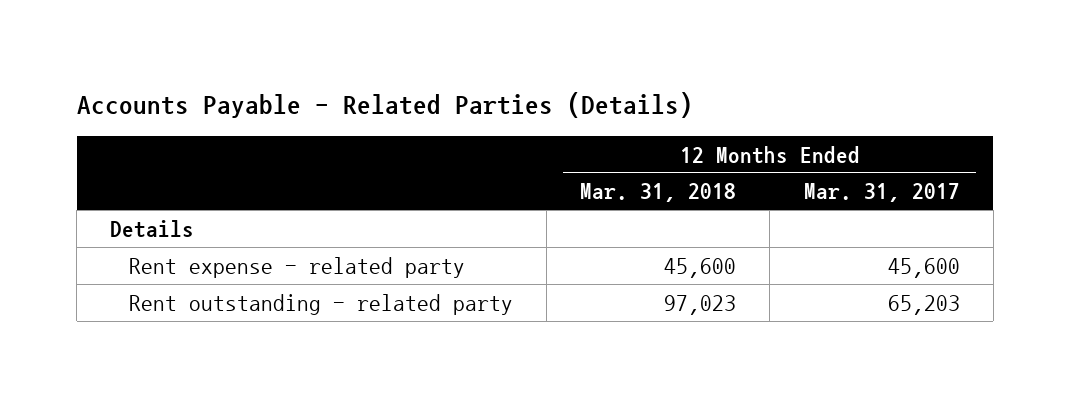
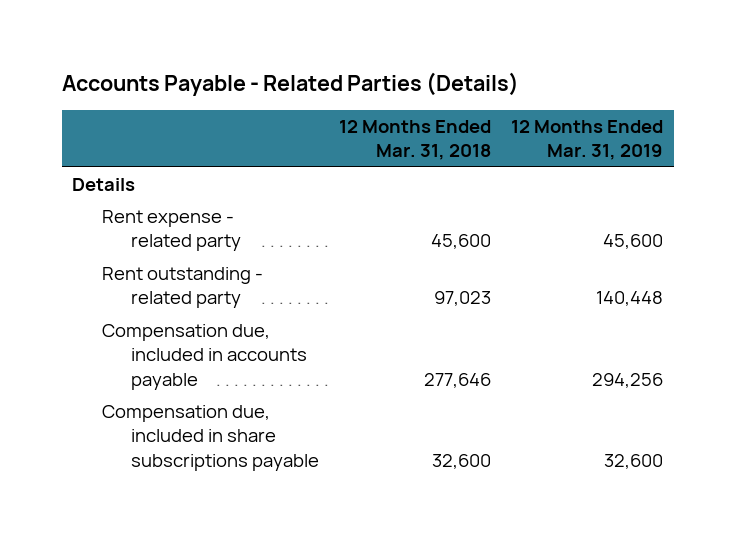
[803,183,960,203] Mar. 31, 2017 -> none
none -> [511,119,664,161] 12 Months Ended Mar. 31, 2019
none -> [101,324,308,390] Compensation due, included in accounts payable
none -> [101,405,320,471] Compensation due, included in share subscriptions payable

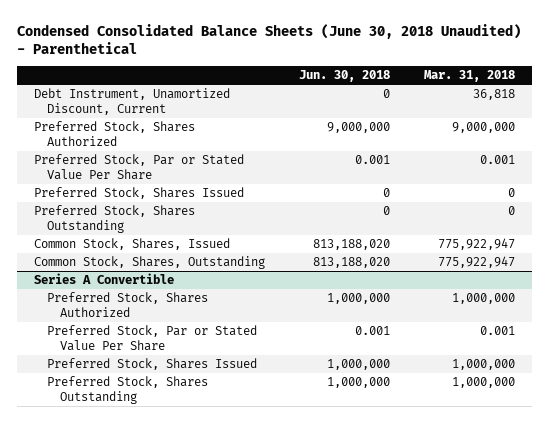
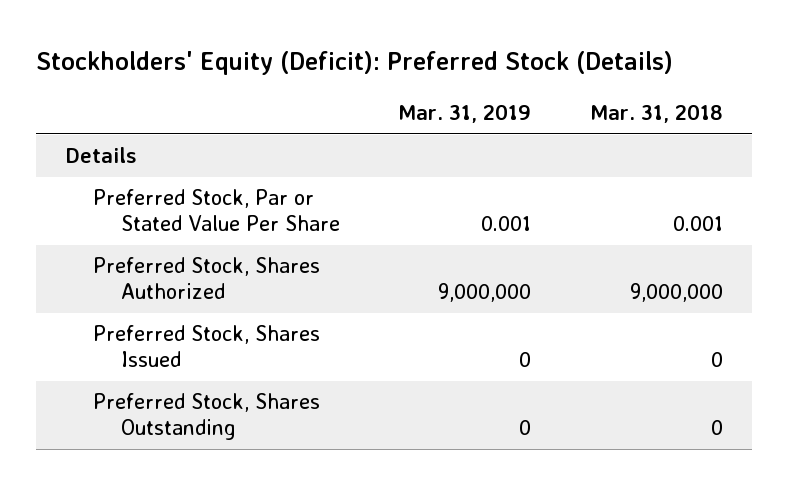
[17,23,522,54] Condensed Consolidated Balance Sheets (June 30, 2018 Unaudited) - Parenthetical -> [36,51,674,76] Stockholders' Equity (Deficit): Preferred Stock (Details)
[299,69,391,82] Jun. 30, 2018 -> none
none -> [398,104,532,124] Mar. 31, 2019
[34,88,231,116] Debt Instrument, Unamortized Discount, Current -> none
none -> [65,147,137,164] Details
[34,121,196,147] Preferred Stock, Shares Authorized -> [93,257,321,300] Preferred Stock, Shares Authorized
[34,238,231,251] Common Stock, Shares, Issued -> none
[34,256,266,270] Common Stock, Shares, Outstanding -> none
[34,273,175,285] Series A Convertible -> none
[47,292,209,318] Preferred Stock, Shares Authorized -> none
[47,325,258,352] Preferred Stock, Par or Stated Value Per Share -> none
[47,358,258,371] Preferred Stock, Shares Issued -> none
[47,376,209,405] Preferred Stock, Shares Outstanding -> none

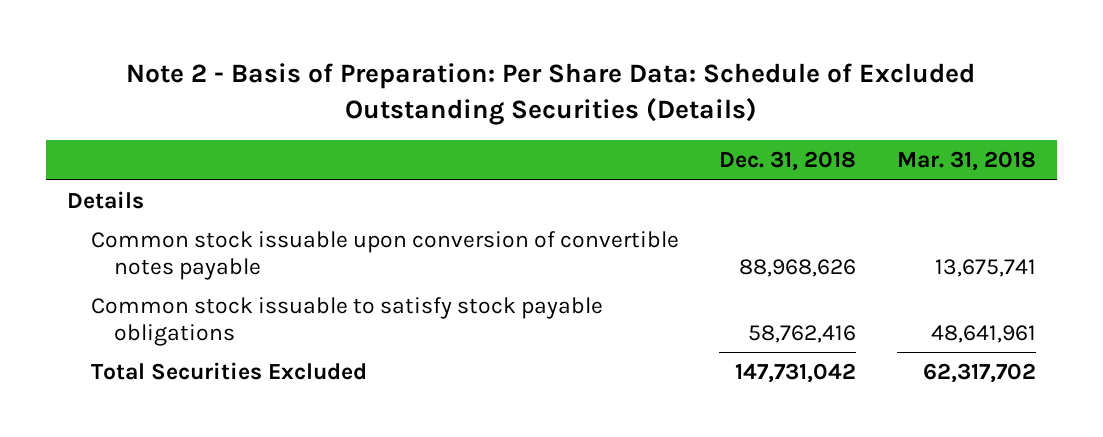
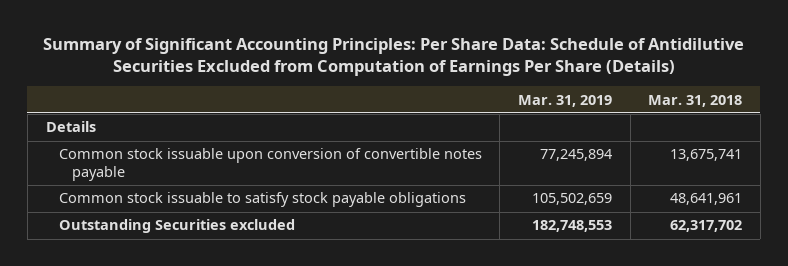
[126,62,976,125] Note 2 - Basis of Preparation: Per Share Data: Schedule of Excluded Outstanding Securities (Details) -> [42,37,744,76] Summary of Significant Accounting Principles: Per Share Data: Schedule of Antidilutive Securities Excluded from Computation of Earnings Per Share (Details)
[719,151,857,172] Dec. 31, 2018 -> none
none -> [518,94,613,107] Mar. 31, 2019
[90,361,367,380] Total Securities Excluded -> [58,219,295,234] Outstanding Securities excluded

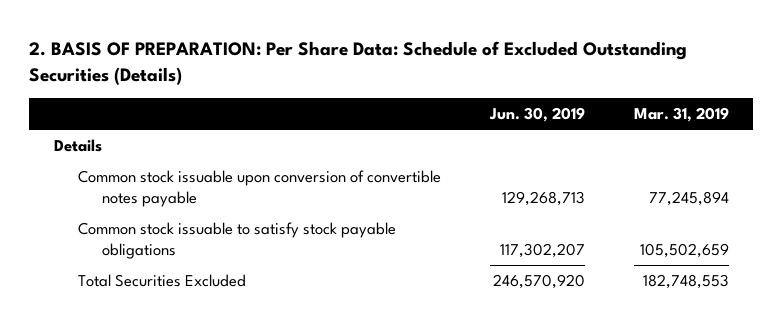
[42,37,744,76] Summary of Significant Accounting Principles: Per Share Data: Schedule of Antidilutive Securities Excluded from Computation of Earnings Per Share (Details) -> [29,41,688,86] 2. BASIS OF PREPARATION: Per Share Data: Schedule of Excluded Outstanding Securities (Details)
[648,94,743,107] Mar. 31, 2018 -> none
none -> [488,106,585,122] Jun. 30, 2019
[58,219,295,234] Outstanding Securities excluded -> [77,274,246,288] Total Securities Excluded

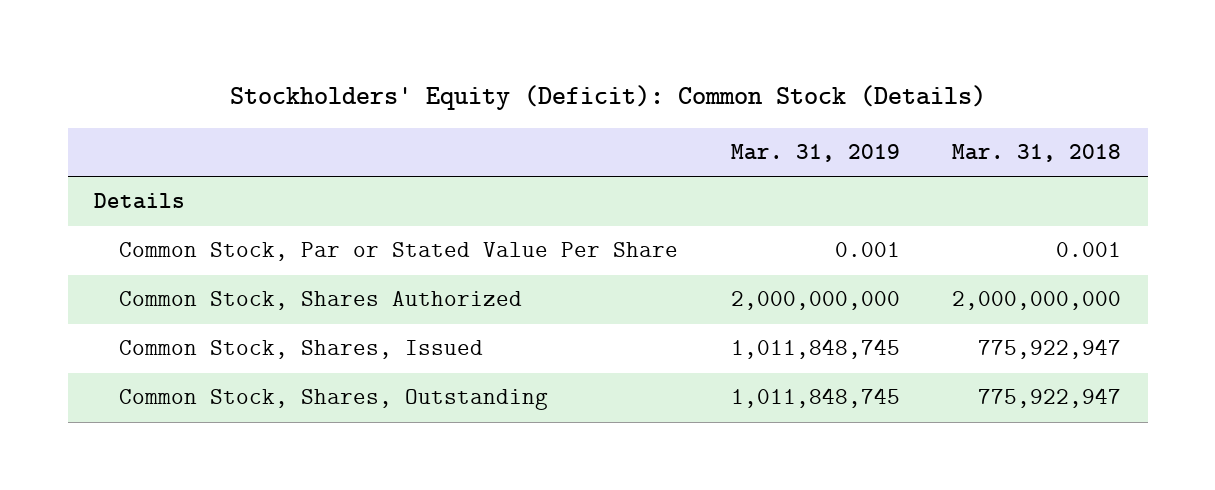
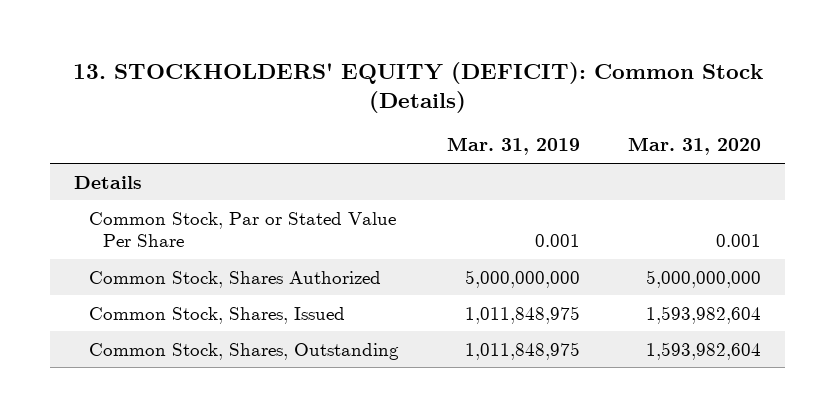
[229,85,986,111] Stockholders' Equity (Deficit): Common Stock (Details) -> [72,62,763,114] 13. STOCKHOLDERS' EQUITY (DEFICIT): Common Stock (Details)
[952,143,1122,162] Mar. 31, 2018 -> none
none -> [628,137,762,156] Mar. 31, 2020
[730,291,900,311] 2,000,000,000 -> [464,269,580,288] 5,000,000,000
[730,339,900,360] 1,011,848,745 -> [464,305,580,324] 1,011,848,975
[730,388,900,409] 1,011,848,745 -> [464,341,580,360] 1,011,848,975

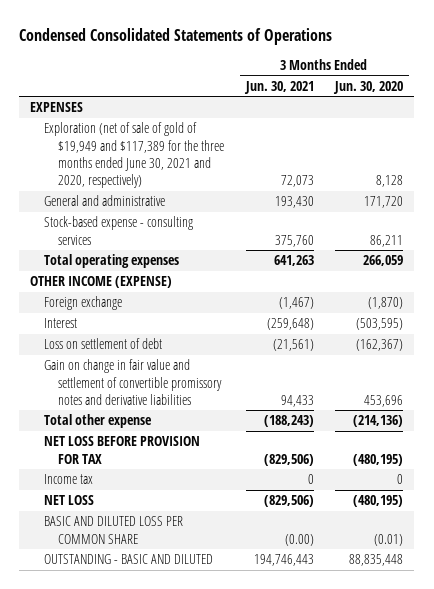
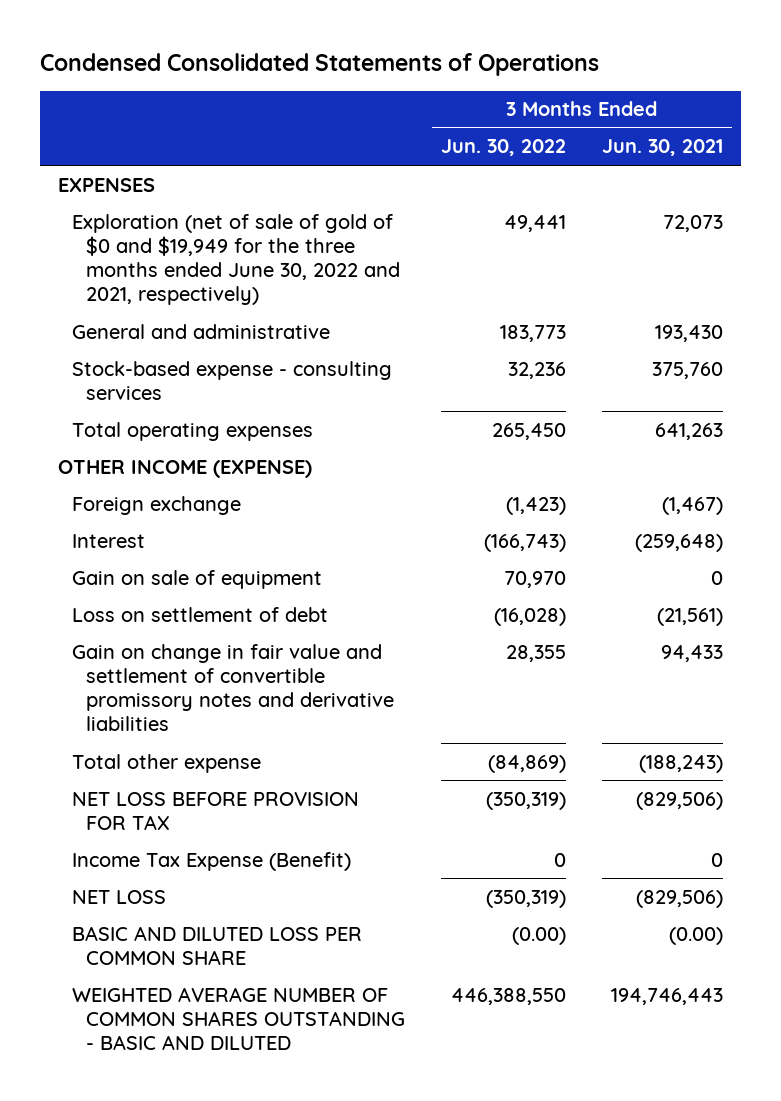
[333,80,404,94] Jun. 30, 2020 -> none
none -> [441,139,567,157] Jun. 30, 2022
[44,122,224,189] Exploration (net of sale of gold of $19,949 and $117,389 for the three months ended June 30, 2021 and 2020, respectively) -> [72,213,401,306] Exploration (net of sale of gold of $0 and $19,949 for the three months ended June 30, 2022 and 2021, respectively)
none -> [72,569,323,589] Gain on sale of equipment
[44,474,94,485] Income tax -> [72,851,352,871] Income Tax Expense (Benefit)
[44,554,214,565] OUTSTANDING - BASIC AND DILUTED -> [72,986,406,1050] WEIGHTED AVERAGE NUMBER OF COMMON SHARES OUTSTANDING - BASIC AND DILUTED

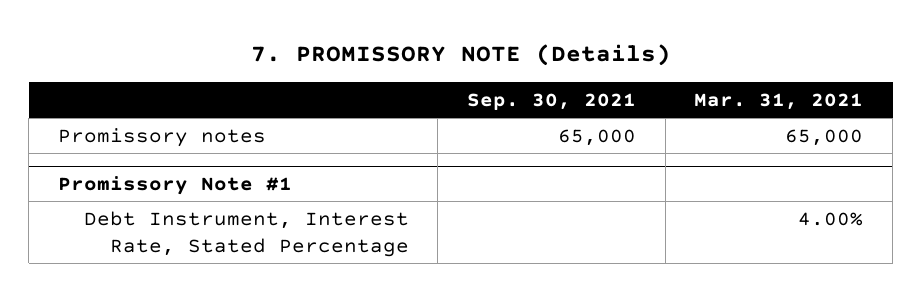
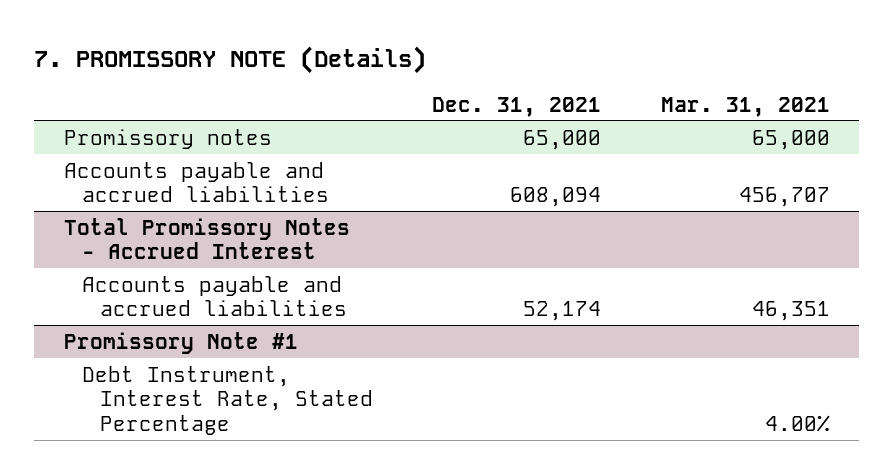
[467,92,637,110] Sep. 30, 2021 -> none
none -> [432,96,602,117] Dec. 31, 2021
none -> [64,161,330,203] Accounts payable and accrued liabilities
none -> [64,217,351,260] Total Promissory Notes - Accrued Interest
none -> [82,275,348,317] Accounts payable and accrued liabilities

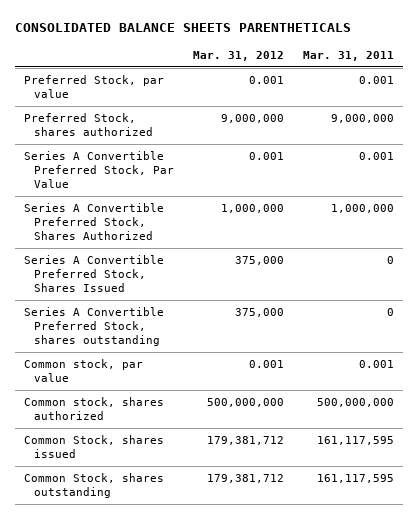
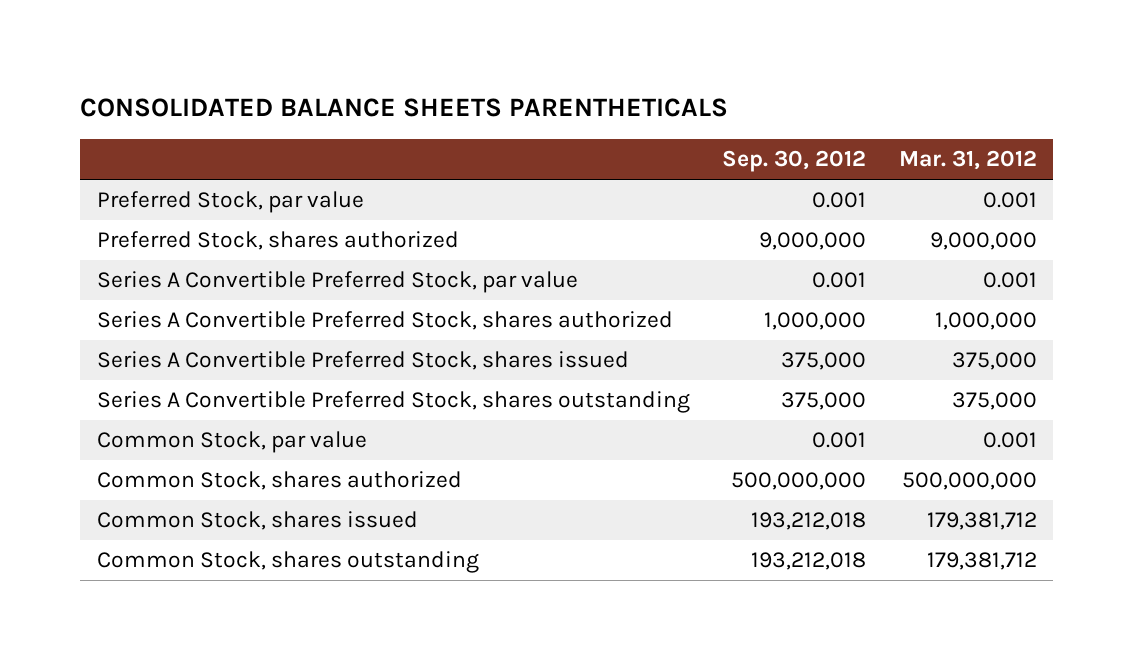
[302,51,394,62] Mar. 31, 2011 -> none
none -> [722,150,867,173] Sep. 30, 2012
[24,150,174,189] Series A Convertible Preferred Stock, Par Value -> [96,271,578,294] Series A Convertible Preferred Stock, par value
[24,202,165,241] Series A Convertible Preferred Stock, Shares Authorized -> [96,311,673,331] Series A Convertible Preferred Stock, shares authorized
[24,254,165,293] Series A Convertible Preferred Stock, Shares Issued -> [96,351,629,371] Series A Convertible Preferred Stock, shares issued
[24,358,144,383] Common stock, par value -> [96,431,367,454] Common Stock, par value
[24,396,165,421] Common stock, shares authorized -> [96,471,462,491] Common Stock, shares authorized

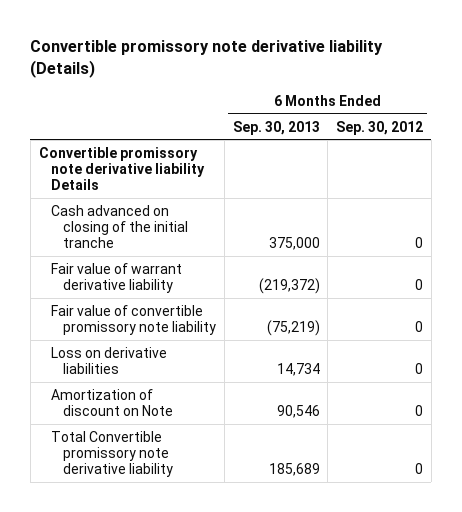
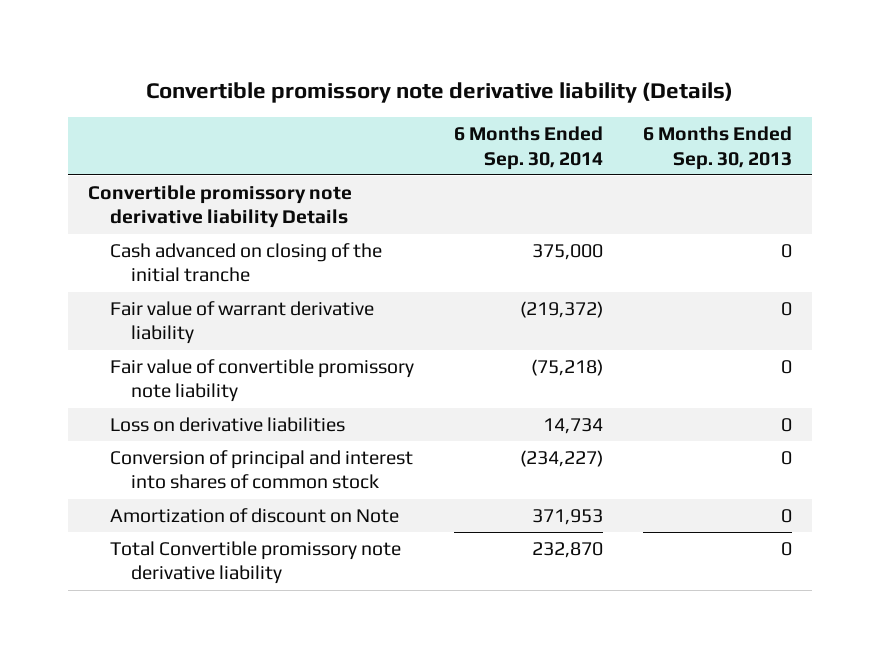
[336,120,424,135] Sep. 30, 2012 -> none
none -> [453,126,603,170] 6 Months Ended Sep. 30, 2014
[268,237,320,251] 375,000 -> [780,244,792,259] 0
[258,278,320,295] (219,372) -> [780,302,792,317] 0
[266,320,320,337] (75,219) -> [780,360,792,375] 0
[276,363,320,377] 14,734 -> [780,418,792,433] 0
none -> [109,450,413,490] Conversion of principal and interest into shares of common stock
[276,405,320,419] 90,546 -> [780,509,792,524] 0
[268,463,320,477] 185,689 -> [780,542,792,557] 0

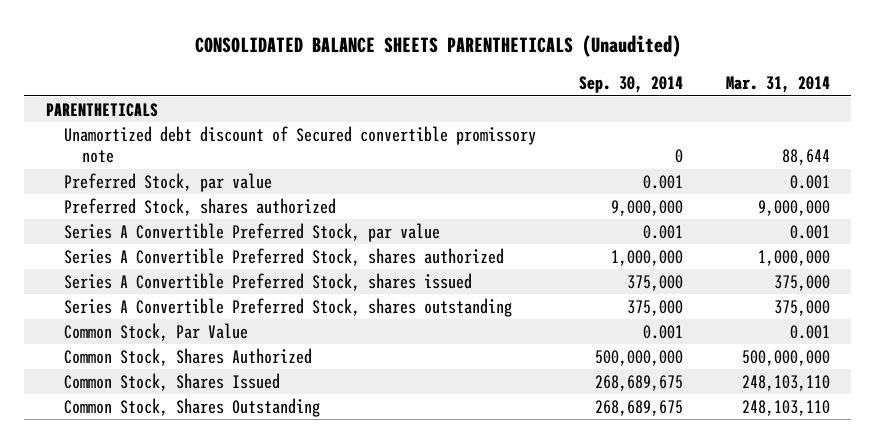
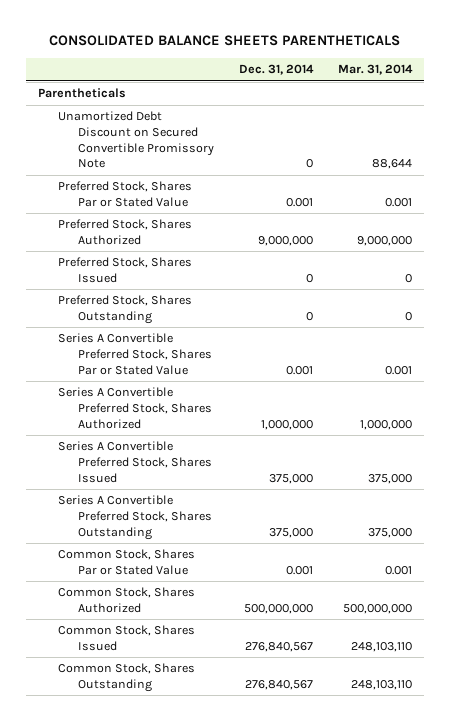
[194,35,681,58] CONSOLIDATED BALANCE SHEETS PARENTHETICALS (Unaudited) -> [48,35,400,47] CONSOLIDATED BALANCE SHEETS PARENTHETICALS
[578,76,683,94] Sep. 30, 2014 -> none
none -> [238,64,314,76] Dec. 31, 2014
[45,103,158,118] PARENTHETICALS -> [38,88,127,99] Parentheticals
[63,126,536,164] Unamortized debt discount of Secured convertible promissory note -> [57,111,214,169] Unamortized Debt Discount on Secured Convertible Promissory Note
[63,173,272,193] Preferred Stock, par value -> [57,181,192,208] Preferred Stock, Shares Par or Stated Value
[63,198,336,217] Preferred Stock, shares authorized -> [57,219,192,246] Preferred Stock, Shares Authorized
none -> [57,257,192,284] Preferred Stock, Shares Issued
none -> [57,295,192,325] Preferred Stock, Shares Outstanding
[63,223,440,243] Series A Convertible Preferred Stock, par value -> [57,333,212,375] Series A Convertible Preferred Stock, Shares Par or Stated Value
[63,248,504,267] Series A Convertible Preferred Stock, shares authorized -> [57,387,212,429] Series A Convertible Preferred Stock, Shares Authorized
[63,273,472,292] Series A Convertible Preferred Stock, shares issued -> [57,441,212,483] Series A Convertible Preferred Stock, Shares Issued
[63,298,512,318] Series A Convertible Preferred Stock, shares outstanding -> [57,495,212,540] Series A Convertible Preferred Stock, Shares Outstanding
[63,323,248,342] Common Stock, Par Value -> [57,549,195,576] Common Stock, Shares Par or Stated Value

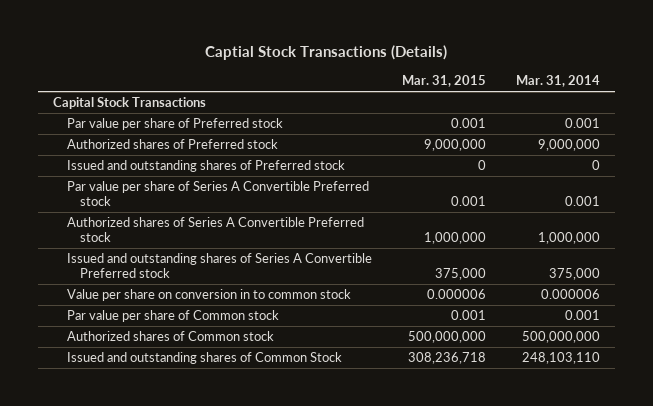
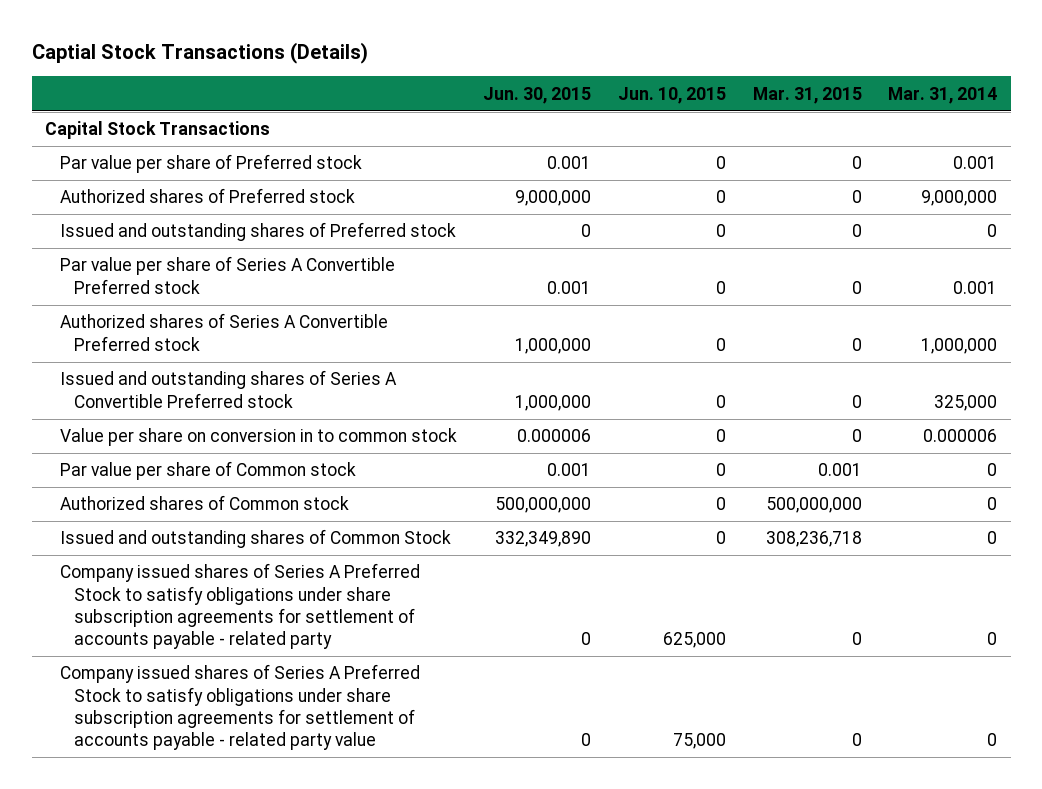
none -> [483,86,592,104] Jun. 30, 2015
none -> [618,86,727,104] Jun. 10, 2015
[450,118,486,129] 0.001 -> [851,156,862,170] 0
[423,139,486,152] 9,000,000 -> [851,190,862,204] 0
[450,195,486,206] 0.001 -> [851,280,862,294] 0
[423,231,486,244] 1,000,000 -> [851,337,862,351] 0
[434,267,486,280] 375,000 -> [851,394,862,408] 0
[548,267,600,280] 375,000 -> [934,394,998,411] 325,000
[426,289,486,300] 0.000006 -> [851,429,862,443] 0
[564,310,600,321] 0.001 -> [987,463,998,477] 0
[521,331,600,344] 500,000,000 -> [987,497,998,511] 0
[521,352,600,365] 248,103,110 -> [987,531,998,545] 0
none -> [59,563,420,649] Company issued shares of Series A Preferred Stock to satisfy obligations under share subscription agreements for settlement of accounts payable - related party
none -> [59,664,420,750] Company issued shares of Series A Preferred Stock to satisfy obligations under share subscription agreements for settlement of accounts payable - related party value

